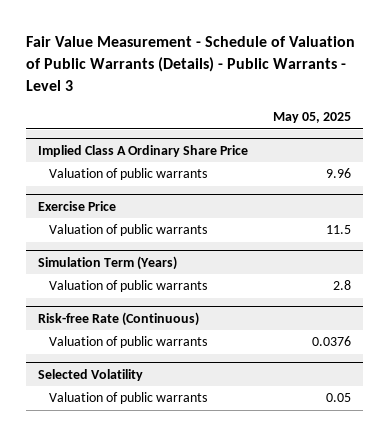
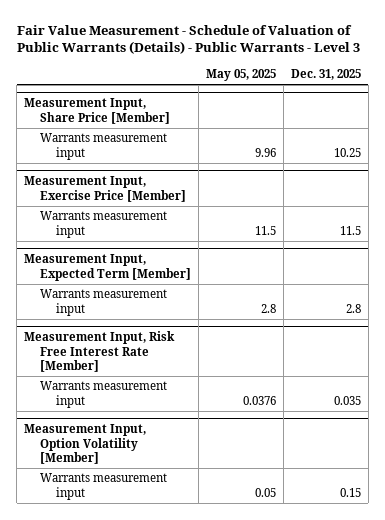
none -> [290,69,361,81] Dec. 31, 2025
[38,145,249,158] Implied Class A Ordinary Share Price -> [24,97,171,124] Measurement Input, Share Price [Member]
[49,168,208,181] Valuation of public warrants -> [40,133,168,161] Warrants measurement input
[38,201,117,212] Exercise Price -> [24,175,187,202] Measurement Input, Exercise Price [Member]
[49,224,208,237] Valuation of public warrants -> [40,211,168,239] Warrants measurement input
[38,256,178,271] Simulation Term (Years) -> [24,253,192,281] Measurement Input, Expected Term [Member]
[49,280,208,293] Valuation of public warrants -> [40,289,168,317] Warrants measurement input
[38,312,200,327] Risk-free Rate (Continuous) -> [24,330,176,373] Measurement Input, Risk Free Interest Rate [Member]
[49,336,208,349] Valuation of public warrants -> [40,381,168,409] Warrants measurement input
[38,369,144,382] Selected Volatility -> [24,423,147,465] Measurement Input, Option Volatility [Member]
[49,392,208,405] Valuation of public warrants -> [40,473,168,501] Warrants measurement input

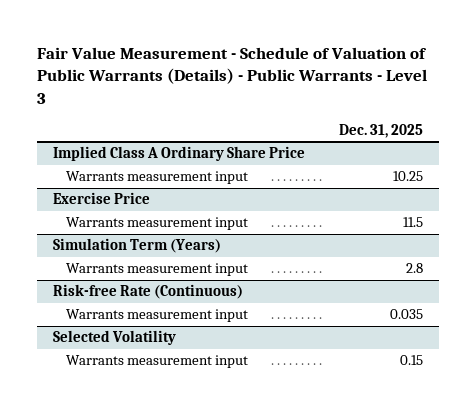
[205,69,276,82] May 05, 2025 -> none
[24,97,171,124] Measurement Input, Share Price [Member] -> [53,146,306,162] Implied Class A Ordinary Share Price
[24,175,187,202] Measurement Input, Exercise Price [Member] -> [53,192,151,205] Exercise Price
[24,253,192,281] Measurement Input, Expected Term [Member] -> [53,238,222,254] Simulation Term (Years)
[24,330,176,373] Measurement Input, Risk Free Interest Rate [Member] -> [53,284,244,300] Risk-free Rate (Continuous)
[24,423,147,465] Measurement Input, Option Volatility [Member] -> [53,330,177,346] Selected Volatility

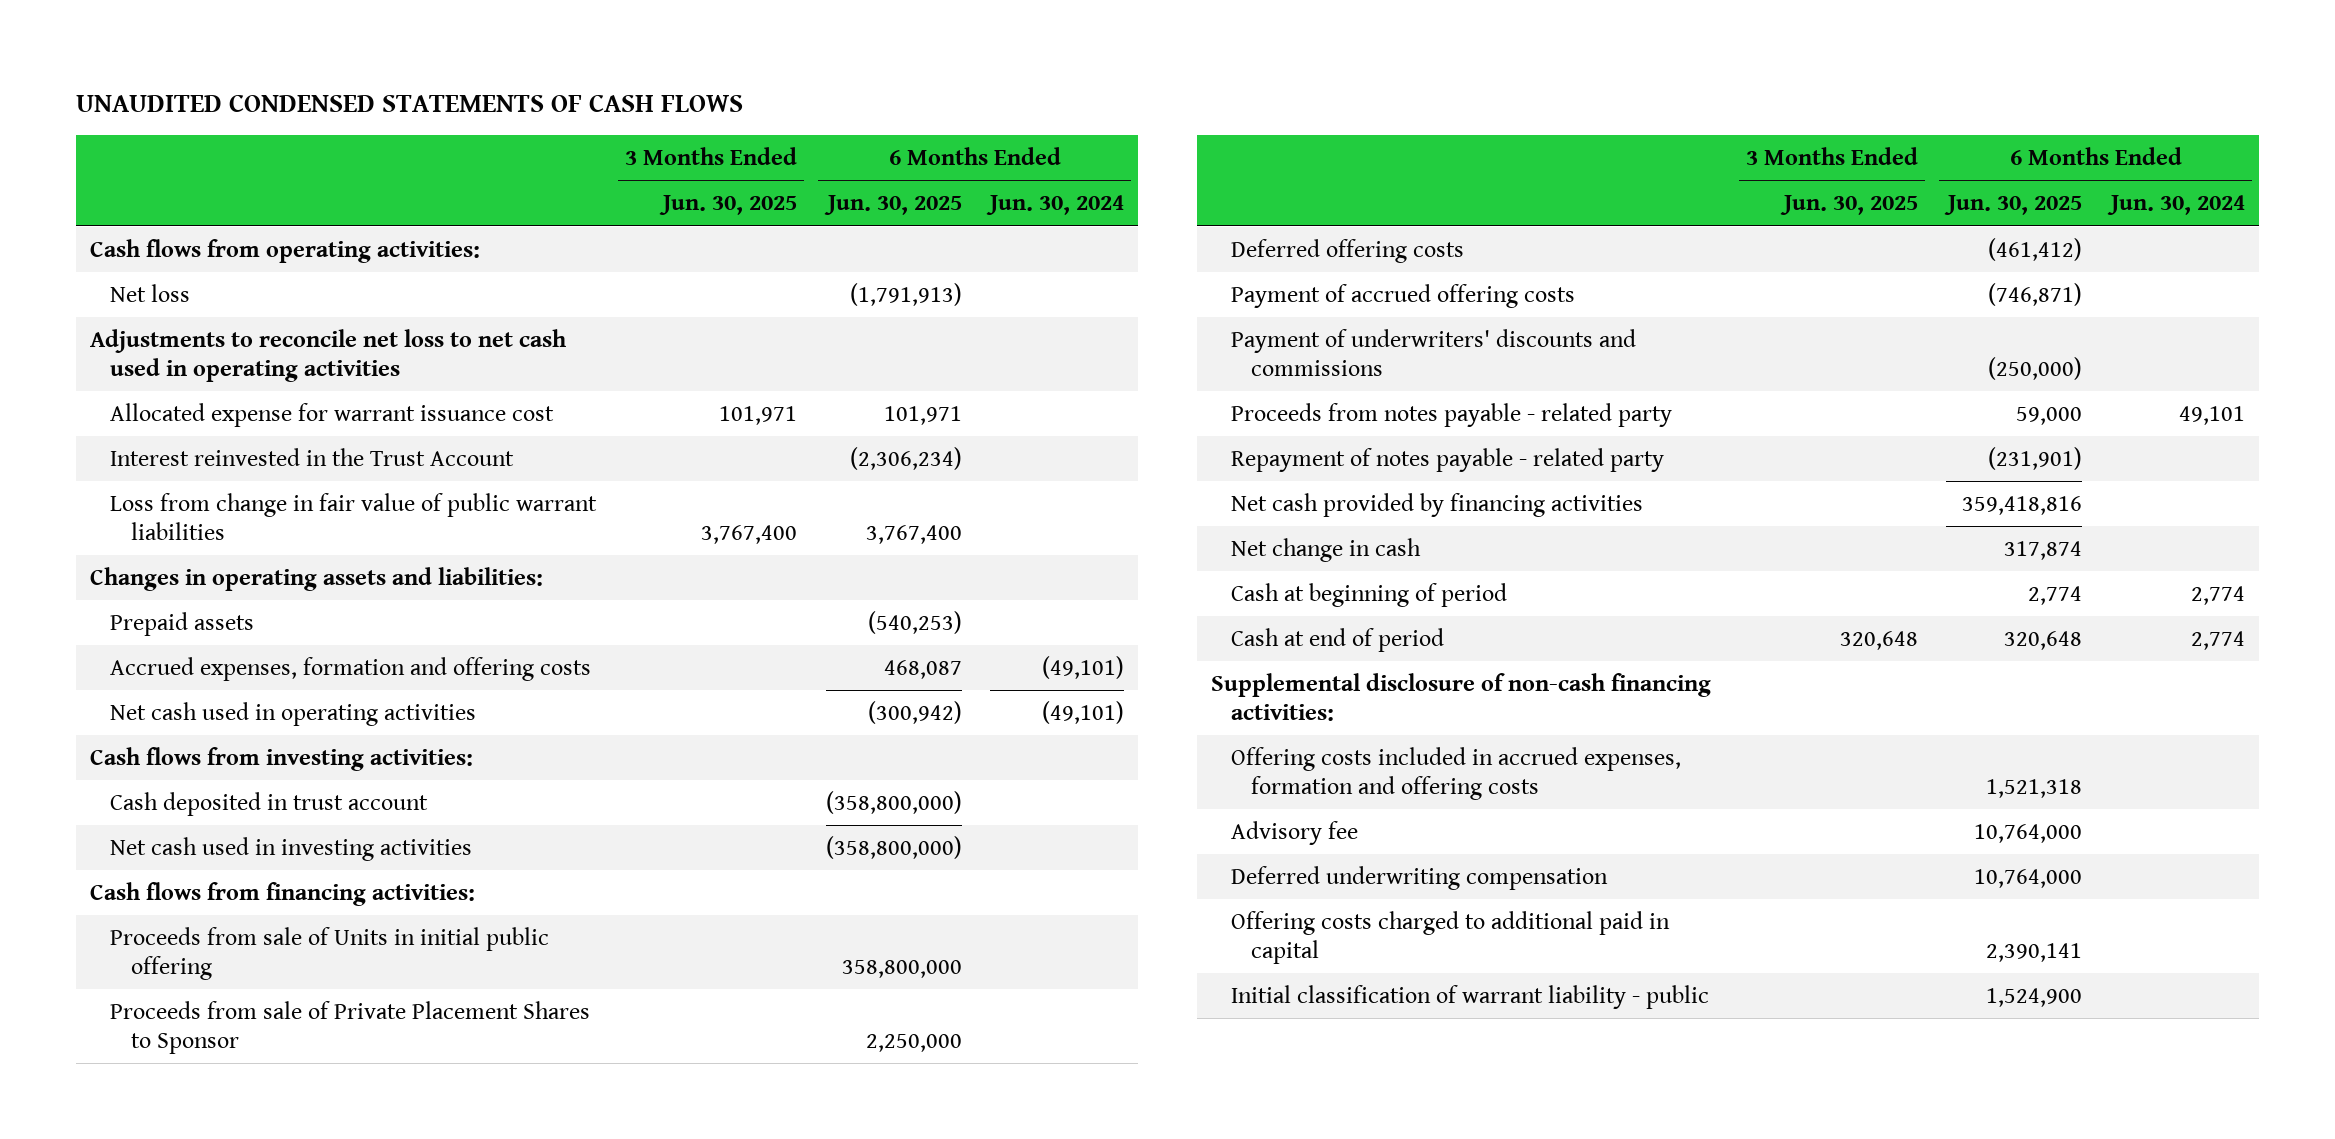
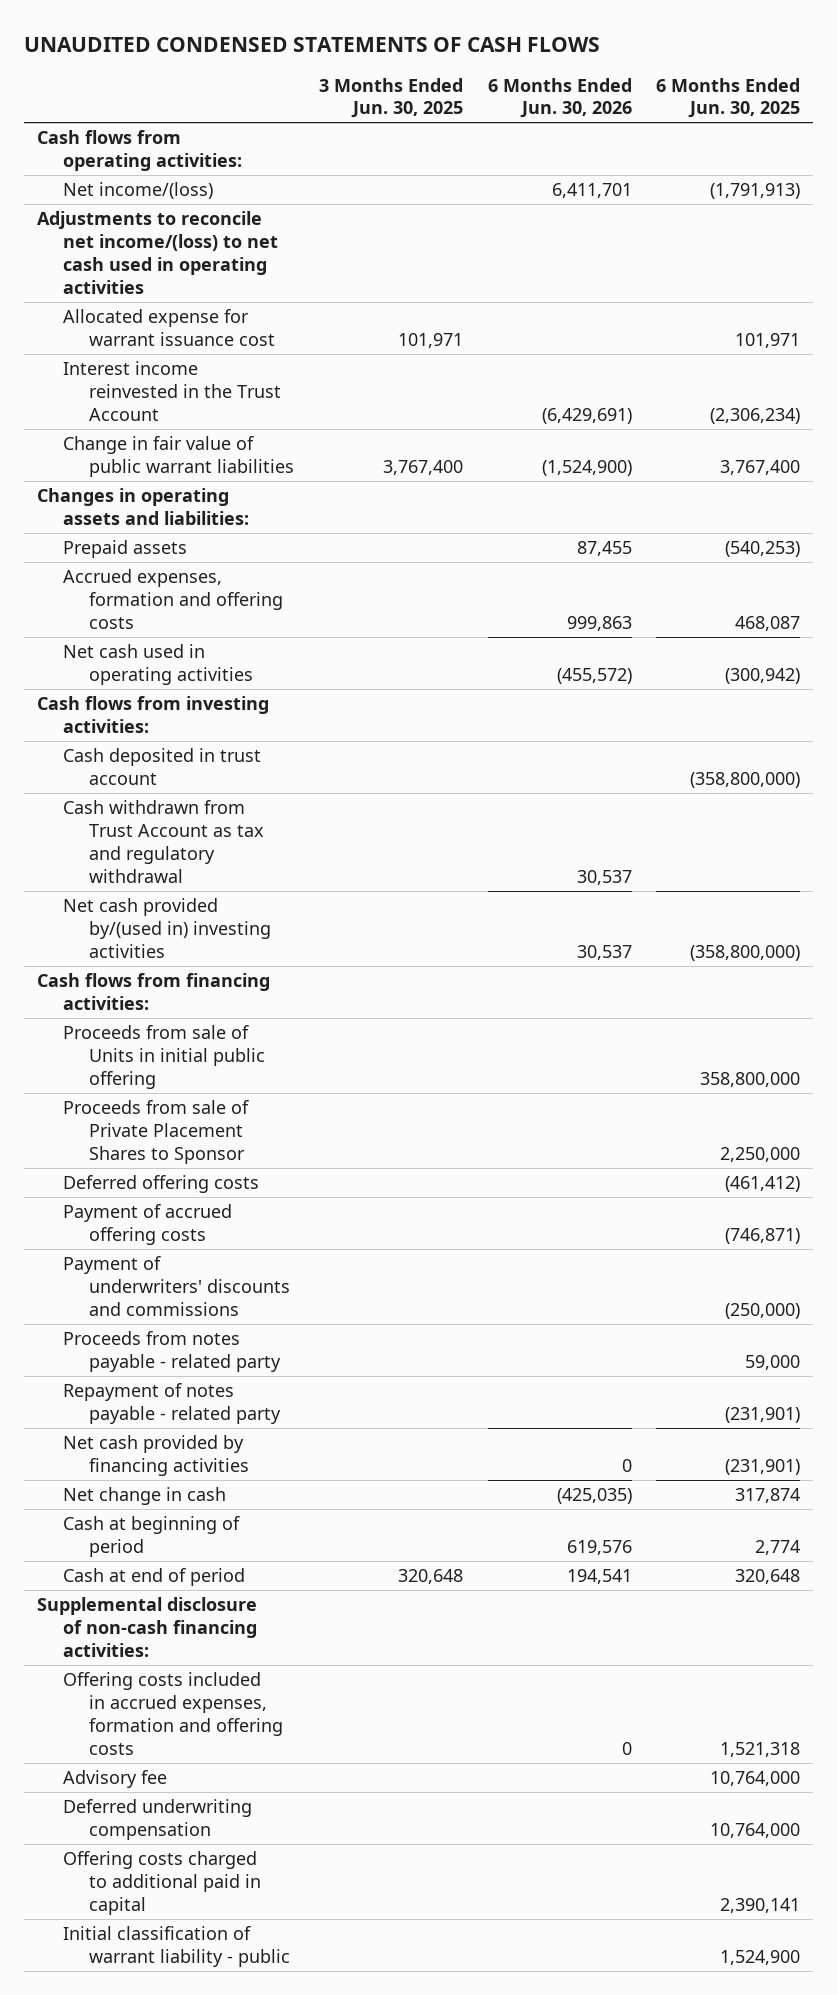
[986,195,1125,216] Jun. 30, 2024 -> none
none -> [487,77,632,119] 6 Months Ended Jun. 30, 2026
[110,283,191,302] Net loss -> [62,182,213,200] Net income/(loss)
[90,328,567,382] Adjustments to reconcile net loss to net cash used in operating activities -> [36,211,278,294] Adjustments to reconcile net income/(loss) to net cash used in operating activities
[110,447,515,466] Interest reinvested in the Trust Account -> [62,361,282,421] Interest income reinvested in the Trust Account
[110,492,598,540] Loss from change in fair value of public warrant liabilities -> [62,436,295,477] Change in fair value of public warrant liabilities
none -> [62,800,265,883] Cash withdrawn from Trust Account as tax and regulatory withdrawal
[110,836,473,861] Net cash used in investing activities -> [62,898,272,958] Net cash provided by/(used in) investing activities
[1962,495,2083,515] 359,418,816 -> [725,1458,801,1475] (231,901)

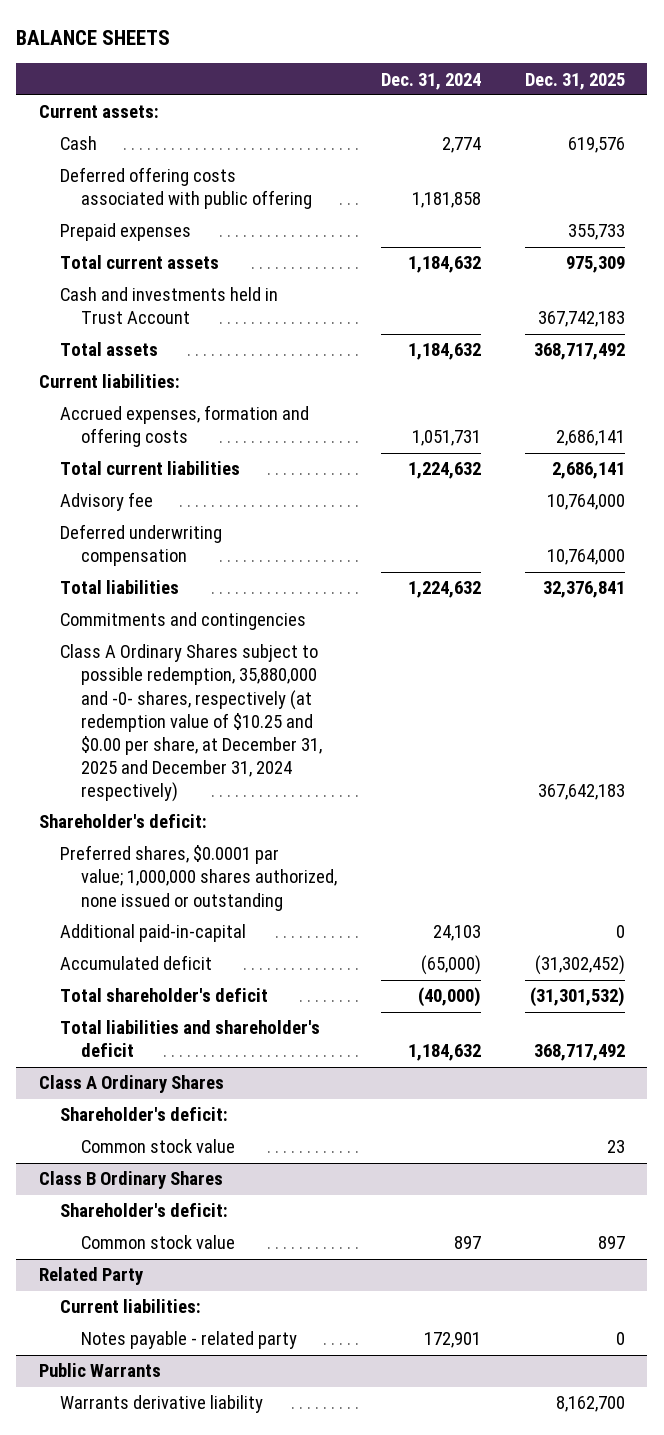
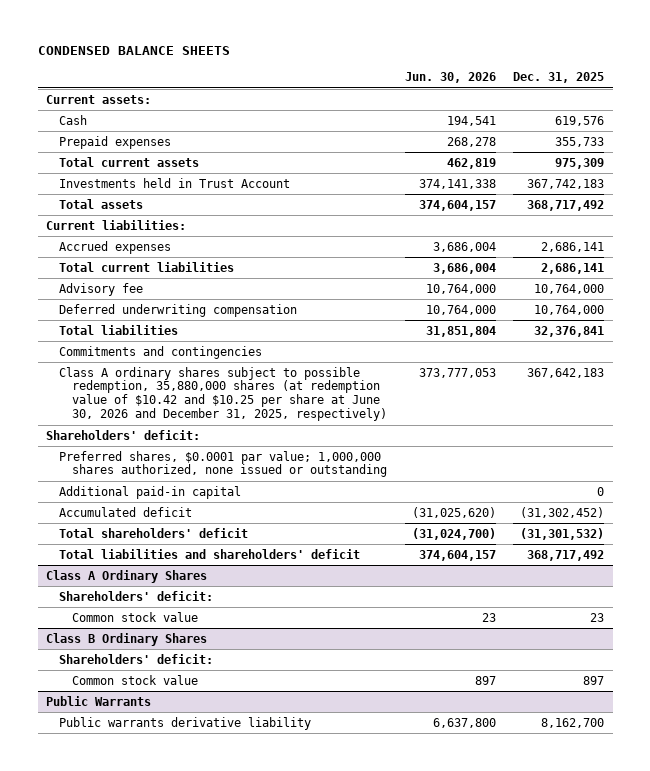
[16,29,171,45] BALANCE SHEETS -> [37,46,230,56] CONDENSED BALANCE SHEETS
[381,72,482,90] Dec. 31, 2024 -> none
none -> [404,72,496,84] Jun. 30, 2026
[59,167,312,210] Deferred offering costs associated with public offering -> none
[59,287,278,325] Cash and investments held in Trust Account -> [59,177,291,188] Investments held in Trust Account
[59,405,309,448] Accrued expenses, formation and offering costs -> [59,240,172,254] Accrued expenses
[59,644,322,803] Class A Ordinary Shares subject to possible redemption, 35,880,000 and -0- shares, respectively (at redemption value of $10.25 and $0.00 per share, at December 31, 2025 and December 31, 2024 respectively) -> [59,366,388,422] Class A ordinary shares subject to possible redemption, 35,880,000 shares (at redemption value of $10.42 and $10.25 per share at June 30, 2026 and December 31, 2025, respectively)
[38,814,207,829] Shareholder's deficit: -> [46,429,201,440] Shareholders' deficit:
[59,924,246,943] Additional paid-in-capital -> [59,485,242,499] Additional paid-in capital
[59,988,268,1003] Total shareholder's deficit -> [59,527,249,538] Total shareholders' deficit
[59,1020,320,1058] Total liabilities and shareholder's deficit -> [59,548,361,559] Total liabilities and shareholders' deficit
[59,1107,228,1122] Shareholder's deficit: -> [59,590,214,601] Shareholders' deficit:
[59,1203,228,1218] Shareholder's deficit: -> [59,653,214,664] Shareholders' deficit:
[38,1267,143,1286] Related Party -> none
[59,1299,201,1314] Current liabilities: -> none
[80,1331,297,1350] Notes payable - related party -> none
[59,1395,263,1414] Warrants derivative liability -> [59,716,312,730] Public warrants derivative liability

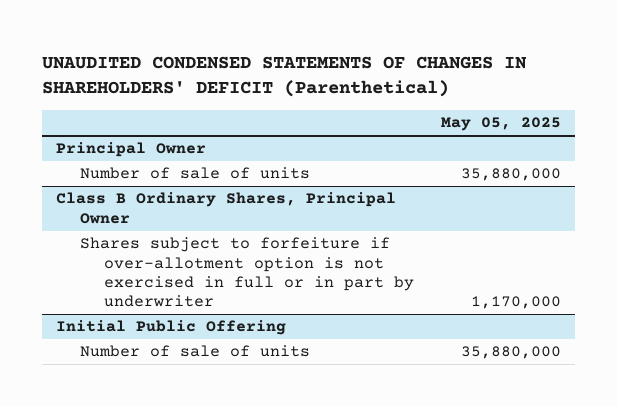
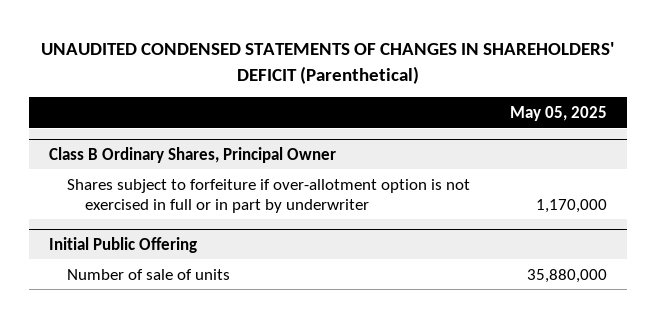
[55,142,206,158] Principal Owner -> none
[79,167,310,180] Number of sale of units -> none

